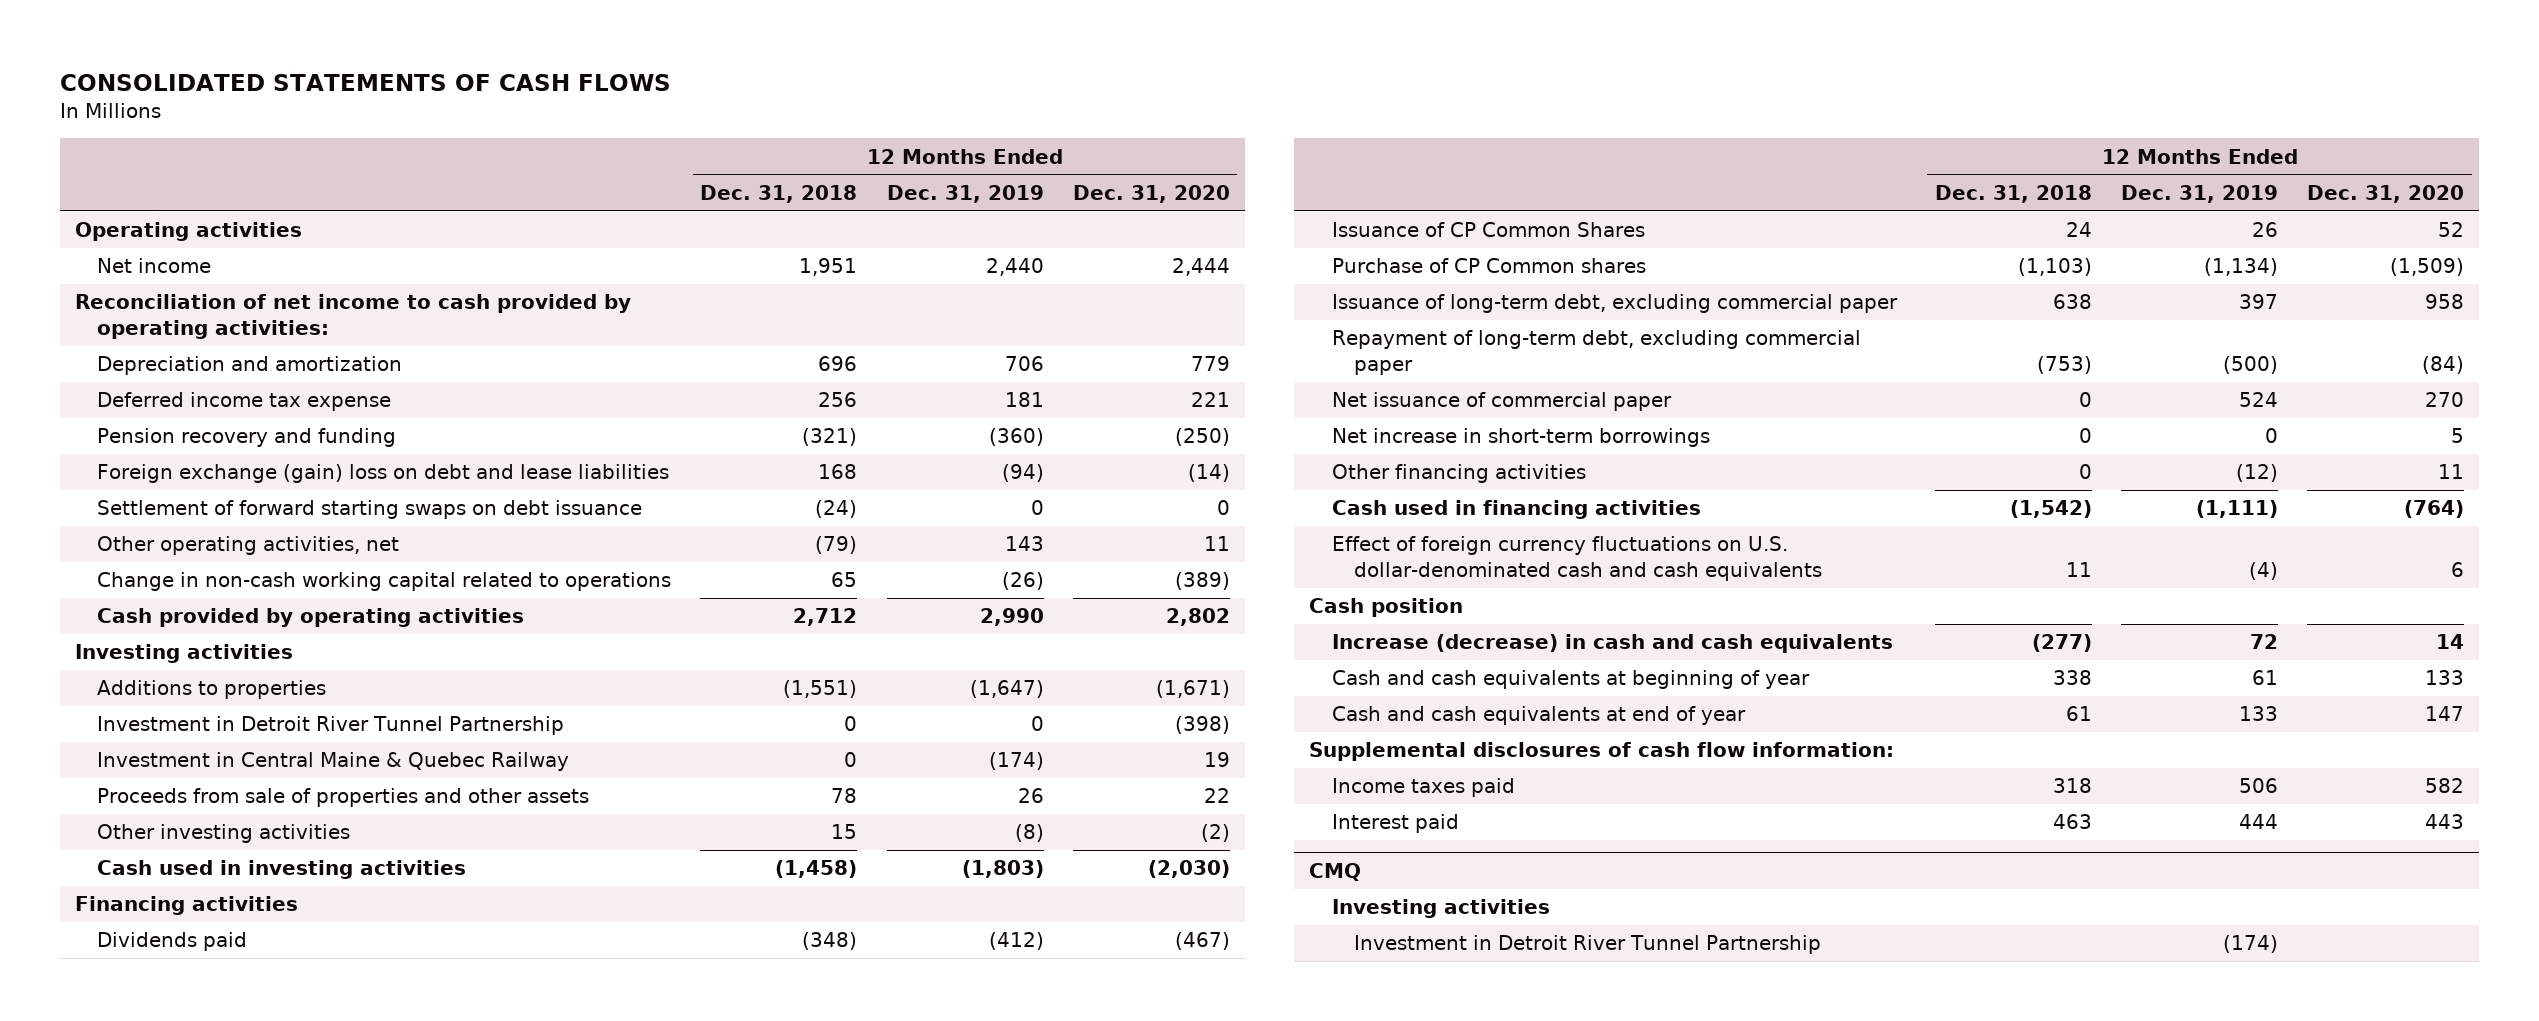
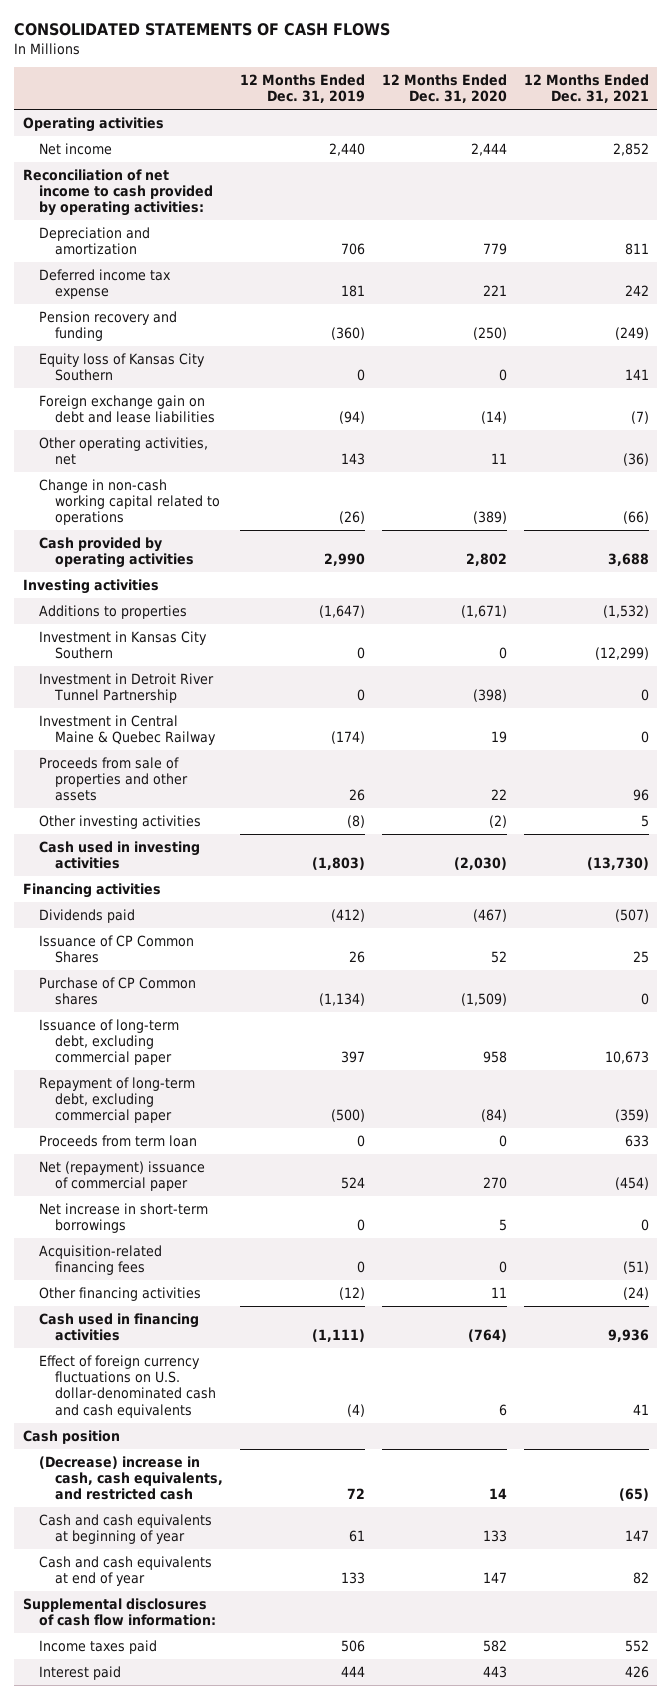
[700,184,858,203] Dec. 31, 2018 -> none
none -> [523,73,649,104] 12 Months Ended Dec. 31, 2021
[97,500,643,520] Settlement of forward starting swaps on debt issuance -> none
none -> [38,352,205,382] Equity loss of Kansas City Southern
[97,464,670,484] Foreign exchange (gain) loss on debt and lease liabilities -> [38,394,216,424] Foreign exchange gain on debt and lease liabilities
none -> [38,630,207,660] Investment in Kansas City Southern
none -> [38,1134,197,1147] Proceeds from term loan
[1331,392,1672,412] Net issuance of commercial paper -> [38,1160,205,1192] Net (repayment) issuance of commercial paper
none -> [38,1244,162,1276] Acquisition-related financing fees
[1331,634,1893,654] Increase (decrease) in cash and cash equivalents -> [38,1455,224,1501] (Decrease) increase in cash, cash equivalents, and restricted cash
[1309,863,1362,882] CMQ -> none
[1331,899,1550,919] Investing activities -> none
[1353,935,1821,955] Investment in Detroit River Tunnel Partnership -> none

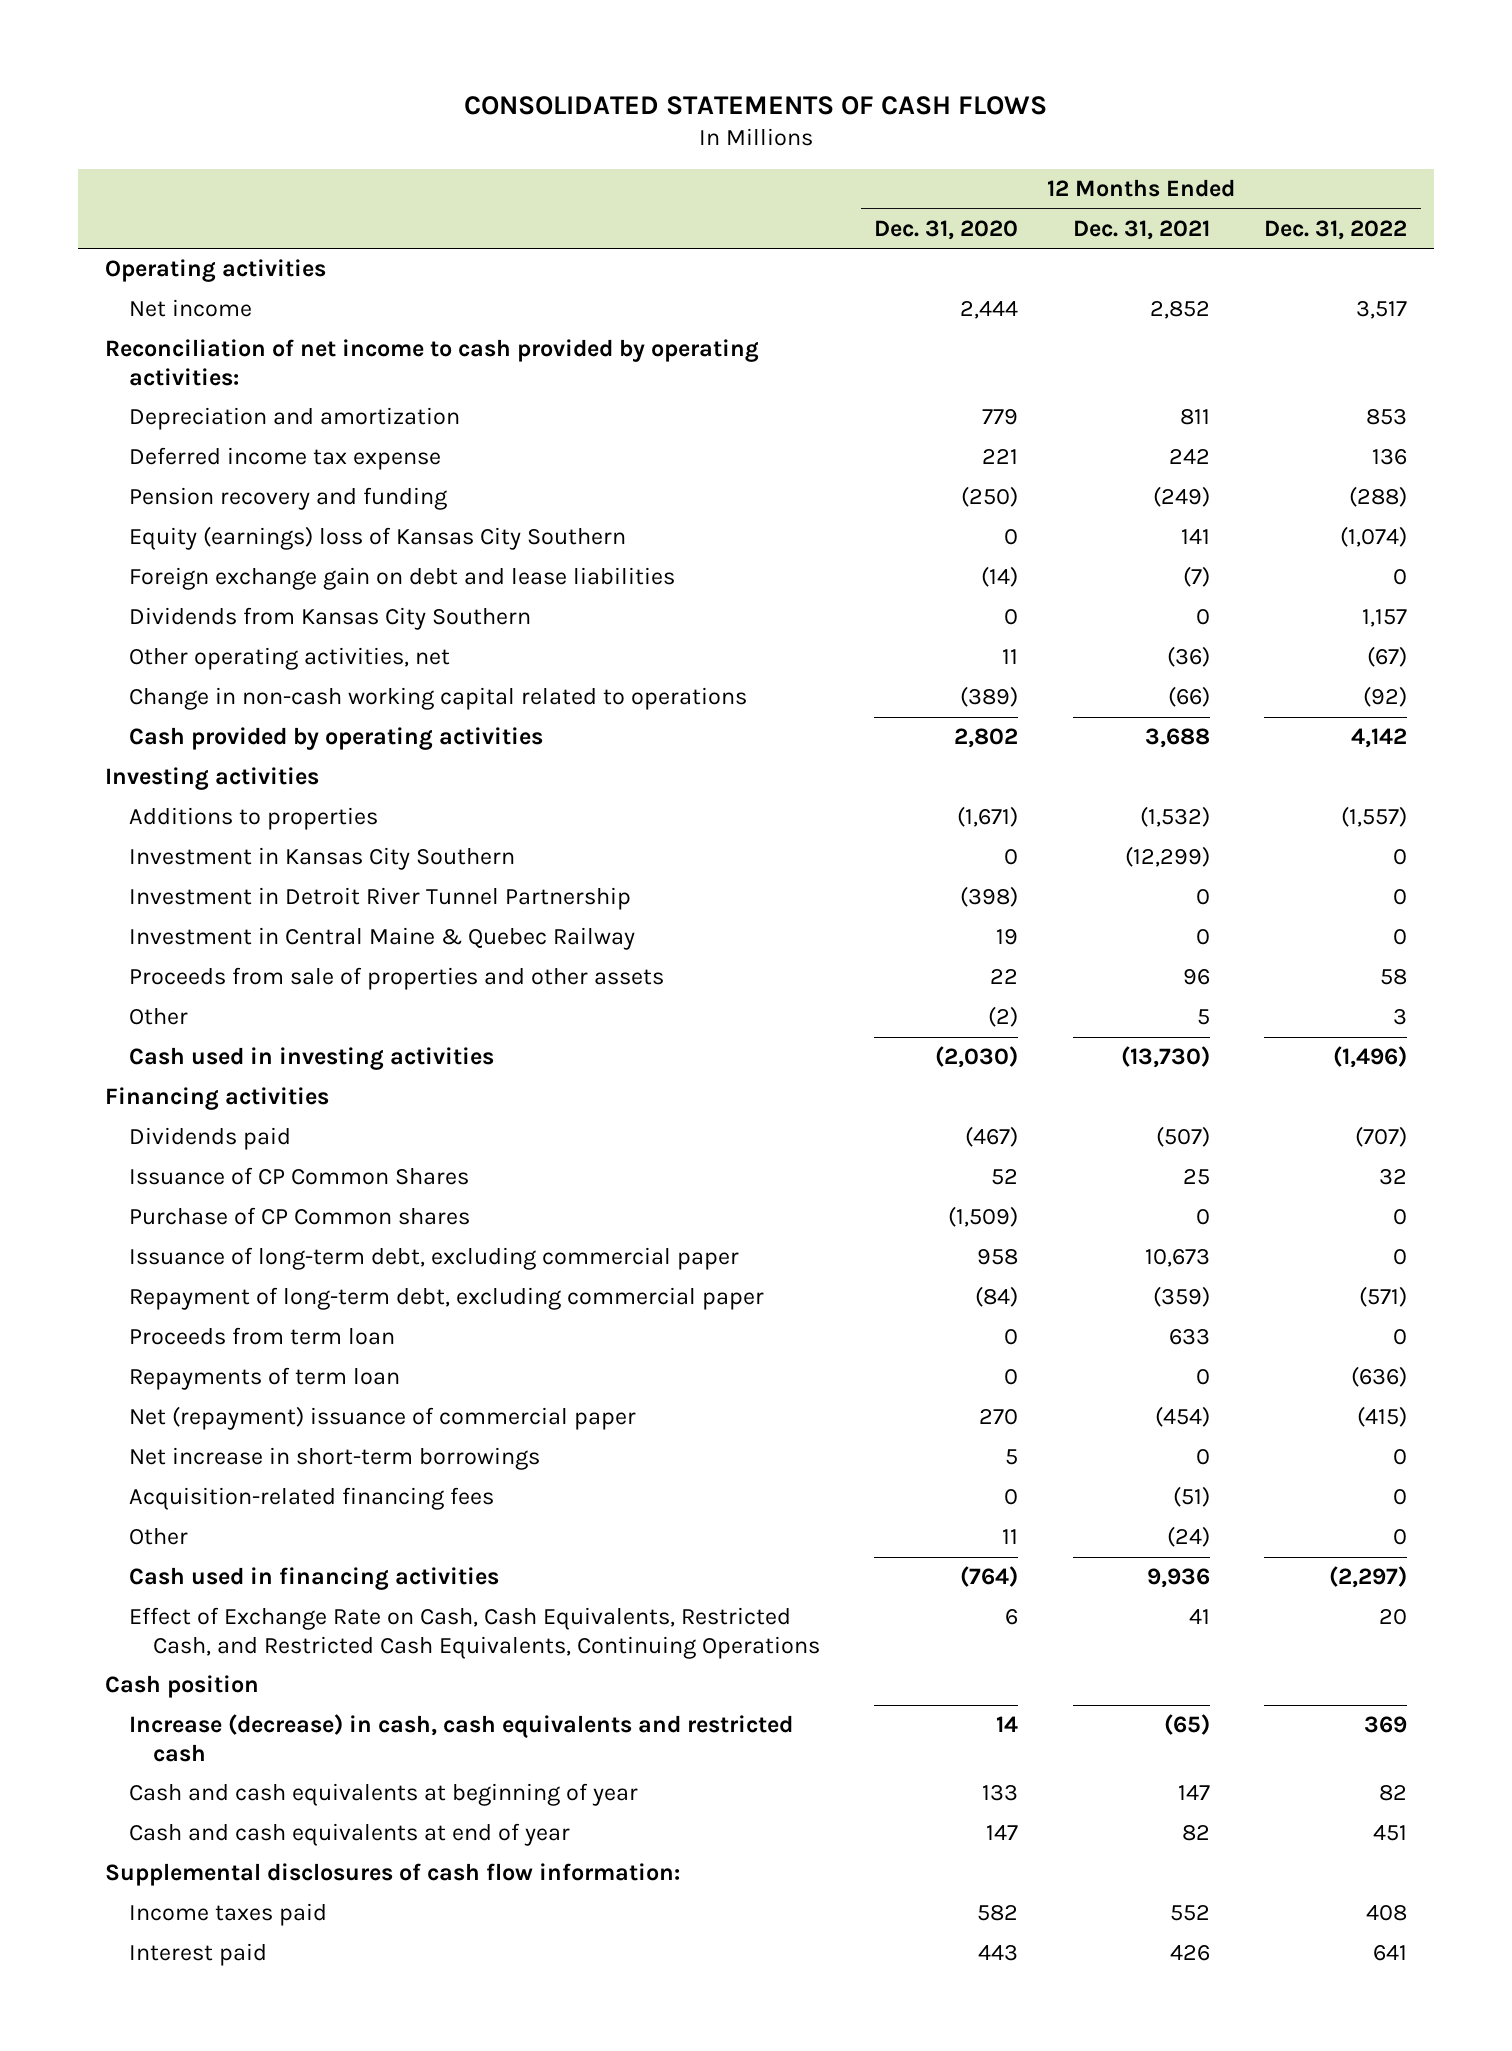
[239,73,365,104] 12 Months Ended Dec. 31, 2019 -> none
none -> [1264,219,1408,240] Dec. 31, 2022
[38,352,205,382] Equity loss of Kansas City Southern -> [128,526,626,551] Equity (earnings) loss of Kansas City Southern
none -> [128,607,531,631] Dividends from Kansas City Southern
[38,814,201,829] Other investing activities -> [128,1007,188,1026] Other
none -> [128,1367,400,1391] Repayments of term loan
[38,1286,201,1301] Other financing activities -> [128,1527,188,1546] Other
[38,1354,217,1418] Effect of foreign currency fluctuations on U.S. dollar-denominated cash and cash equivalents -> [128,1607,820,1659] Effect of Exchange Rate on Cash, Cash Equivalents, Restricted Cash, and Restricted Cash Equivalents, Continuing Operations
[38,1455,224,1501] (Decrease) increase in cash, cash equivalents, and restricted cash -> [128,1714,793,1762] Increase (decrease) in cash, cash equivalents and restricted cash

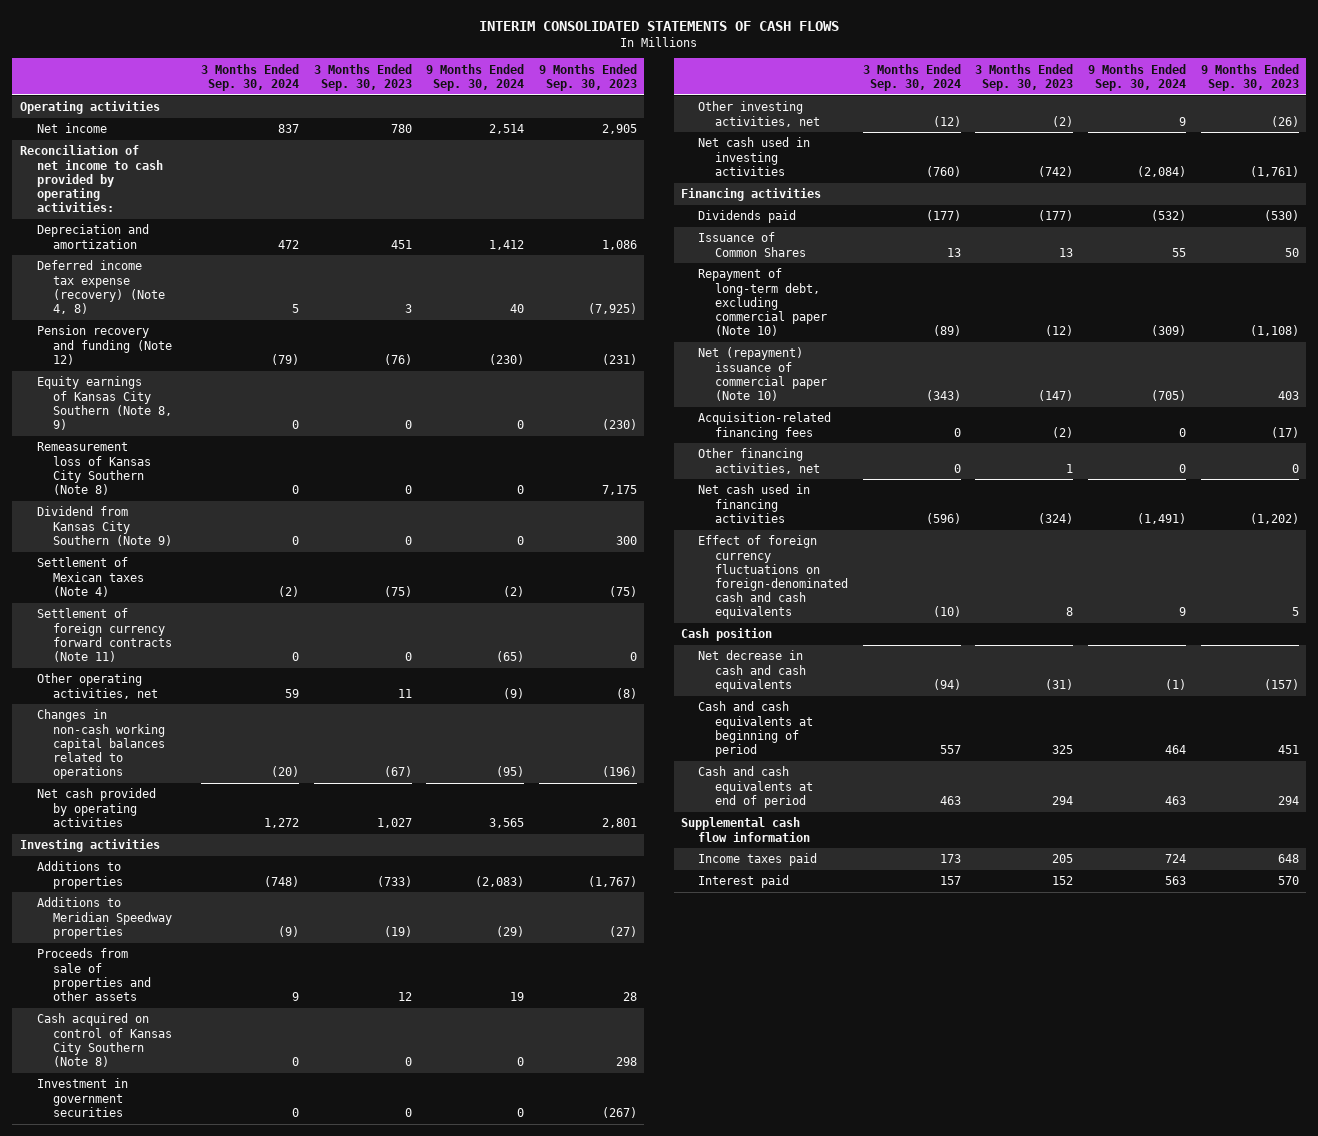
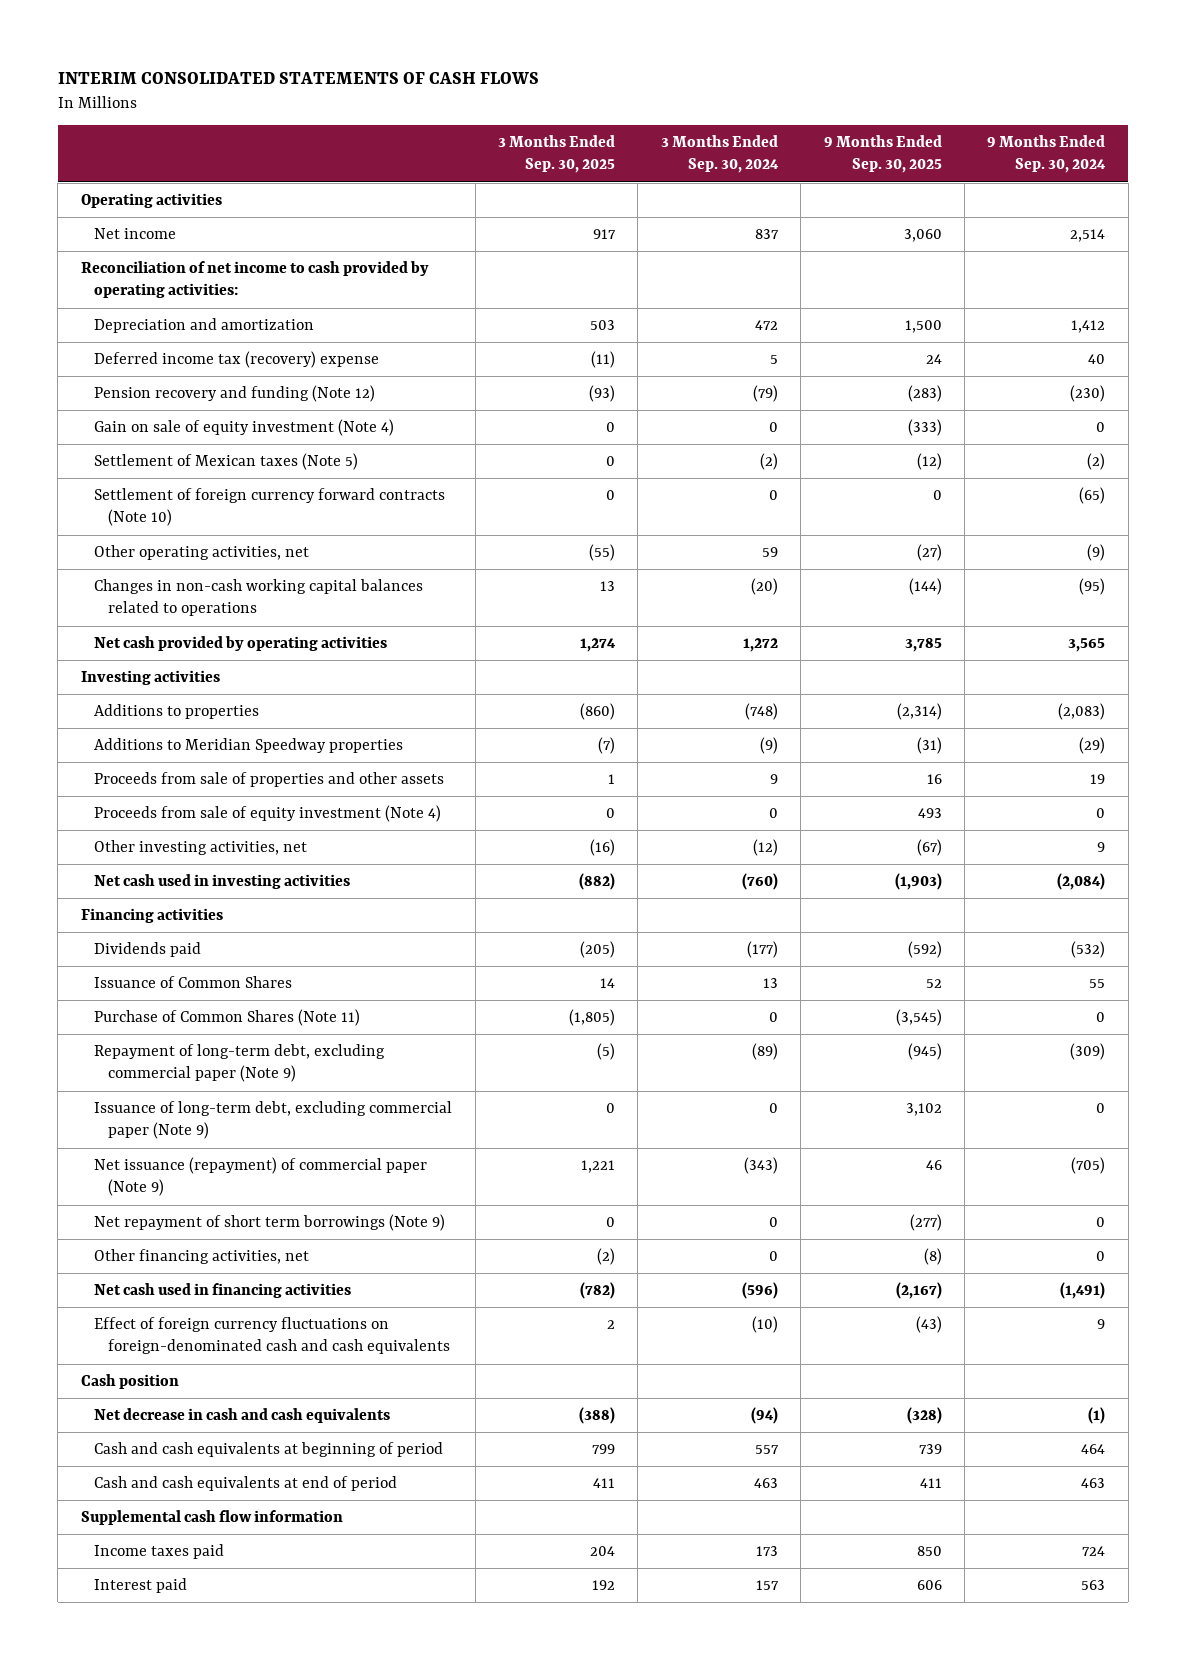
[313,63,412,92] 3 Months Ended Sep. 30, 2023 -> none
[539,63,638,92] 9 Months Ended Sep. 30, 2023 -> none
none -> [498,135,616,174] 3 Months Ended Sep. 30, 2025
none -> [823,135,942,174] 9 Months Ended Sep. 30, 2025
[36,260,166,315] Deferred income tax expense (recovery) (Note 4, 8) -> [94,351,380,369] Deferred income tax (recovery) expense
[36,376,173,431] Equity earnings of Kansas City Southern (Note 8, 9) -> none
[36,442,152,496] Remeasurement loss of Kansas City Southern (Note 8) -> none
[36,506,173,546] Dividend from Kansas City Southern (Note 9) -> none
none -> [94,419,395,437] Gain on sale of equity investment (Note 4)
[36,557,145,597] Settlement of Mexican taxes (Note 4) -> [94,453,359,471] Settlement of Mexican taxes (Note 5)
[36,608,173,663] Settlement of foreign currency forward contracts (Note 11) -> [94,488,446,527] Settlement of foreign currency forward contracts (Note 10)
[36,1013,173,1068] Cash acquired on control of Kansas City Southern (Note 8) -> none
[36,1078,128,1117] Investment in government securities -> none
none -> [94,805,442,823] Proceeds from sale of equity investment (Note 4)
[698,412,832,440] Acquisition-related financing fees -> none
none -> [94,1009,361,1027] Purchase of Common Shares (Note 11)
[698,268,828,337] Repayment of long-term debt, excluding commercial paper (Note 10) -> [94,1044,386,1083] Repayment of long-term debt, excluding commercial paper (Note 9)
none -> [94,1101,453,1140] Issuance of long-term debt, excluding commercial paper (Note 9)
[698,347,828,402] Net (repayment) issuance of commercial paper (Note 10) -> [94,1157,428,1197] Net issuance (repayment) of commercial paper (Note 9)
none -> [94,1214,446,1232] Net repayment of short term borrowings (Note 9)

